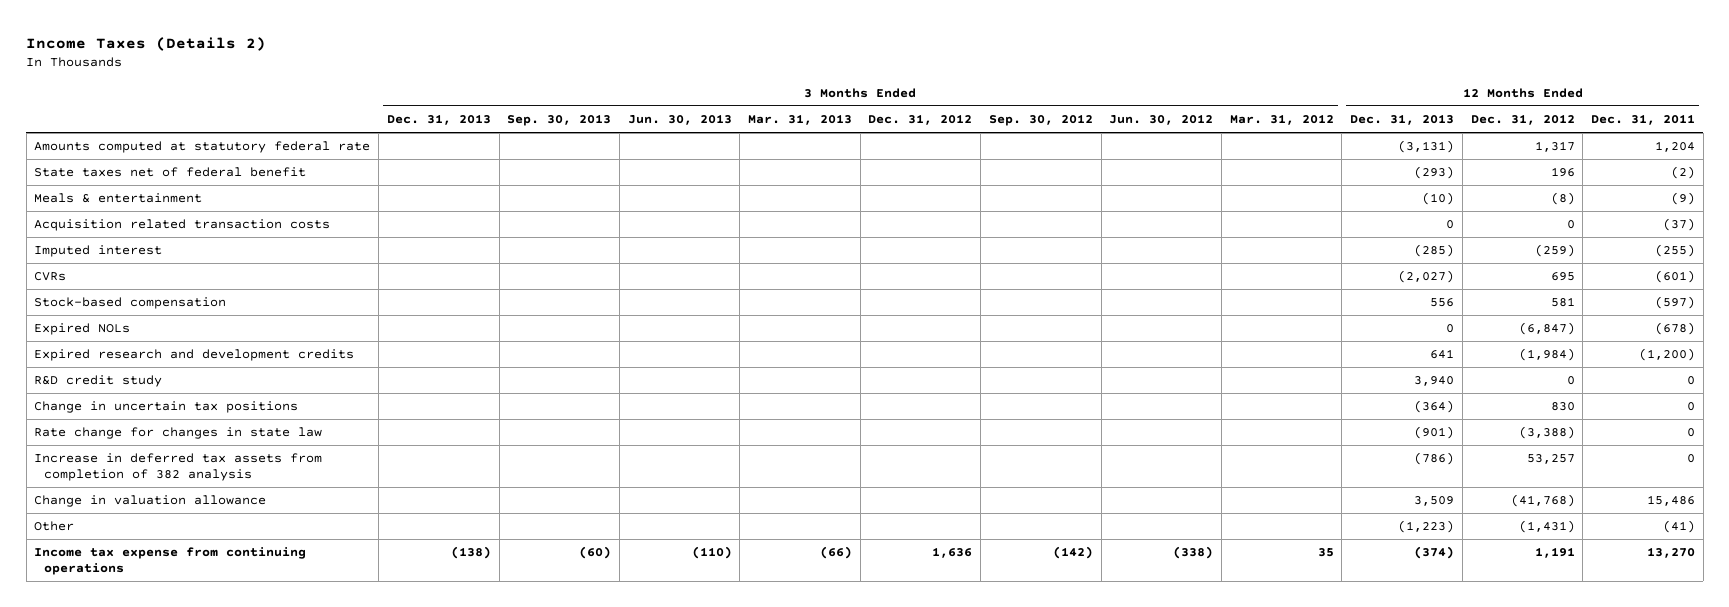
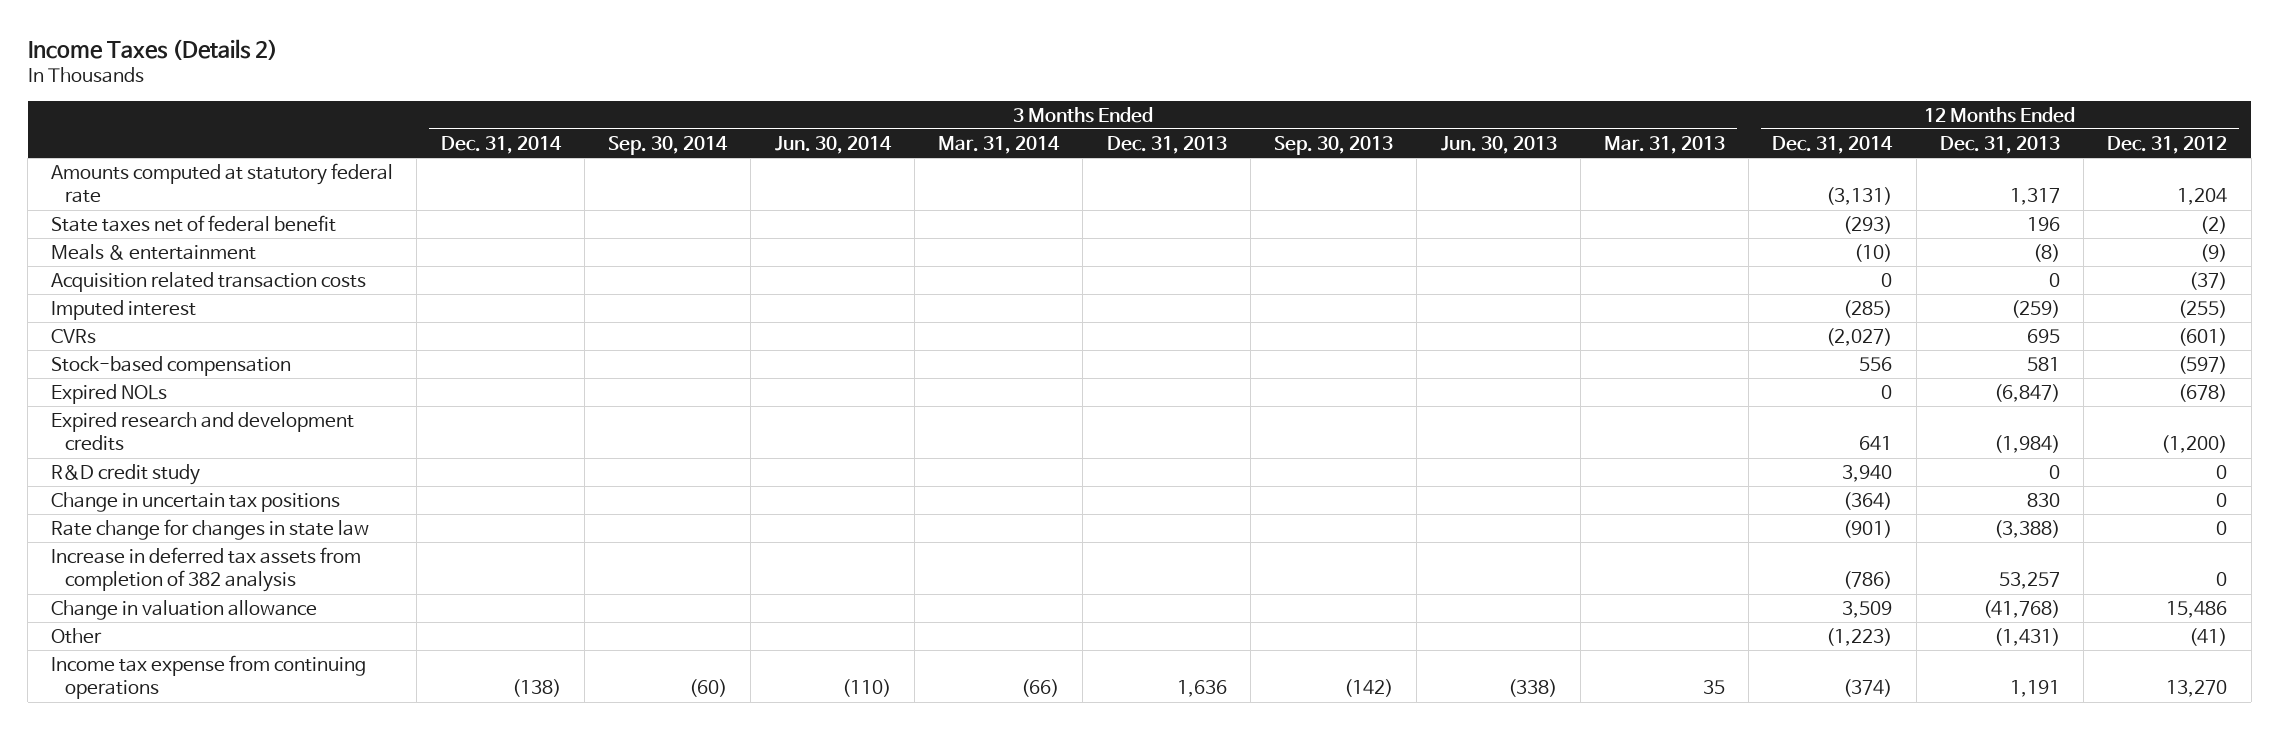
[868,114,973,126] Dec. 31, 2012 -> none
[988,114,1093,127] Sep. 30, 2012 -> none
[1109,114,1214,126] Jun. 30, 2012 -> none
[1229,114,1334,126] Mar. 31, 2012 -> none
[1590,114,1695,126] Dec. 31, 2011 -> none
none -> [440,135,562,154] Dec. 31, 2014
none -> [608,135,729,155] Sep. 30, 2014
none -> [774,135,892,154] Jun. 30, 2014
none -> [938,135,1061,154] Mar. 31, 2014
none -> [1772,135,1894,154] Dec. 31, 2014
[1398,140,1455,154] (3,131) -> [2009,188,2060,206] 1,317
[1534,141,1575,153] 1,317 -> [2177,188,2228,206] 1,204
[1414,166,1455,180] (293) -> [2026,216,2060,231] 196
[1550,167,1575,178] 196 -> [2200,215,2228,234] (2)
[1422,192,1455,206] (10) -> [2032,243,2060,262] (8)
[1550,192,1575,206] (8) -> [2200,243,2228,262] (9)
[1566,220,1575,230] 0 -> [2189,271,2228,290] (37)
[1414,244,1455,258] (285) -> [2010,299,2060,318] (259)
[1534,244,1575,258] (259) -> [2178,299,2228,318] (255)
[1398,270,1455,284] (2,027) -> [2026,328,2060,343] 695
[1550,272,1575,282] 695 -> [2178,327,2228,346] (601)
[1430,298,1455,308] 556 -> [2026,356,2060,371] 581
[1550,297,1575,308] 581 -> [2178,355,2228,374] (597)
[1446,324,1455,334] 0 -> [1993,383,2060,402] (6,847)
[1518,322,1575,336] (6,847) -> [2178,383,2228,402] (678)
[1430,349,1455,360] 641 -> [1993,435,2060,454] (1,984)
[1518,348,1575,362] (1,984) -> [2161,435,2228,454] (1,200)
[1414,376,1455,387] 3,940 -> [2048,464,2060,479] 0
[1414,400,1455,414] (364) -> [2026,492,2060,507] 830
[1550,402,1575,412] 830 -> [2216,492,2228,507] 0
[1414,426,1455,440] (901) -> [1993,519,2060,538] (3,388)
[1518,426,1575,440] (3,388) -> [2216,520,2228,535] 0
[1414,452,1455,466] (786) -> [1998,572,2060,590] 53,257
[1526,454,1575,465] 53,257 -> [2216,572,2228,587] 0
[1414,496,1455,507] 3,509 -> [1982,599,2060,618] (41,768)
[1510,494,1575,508] (41,768) -> [2166,600,2228,618] 15,486
[1398,520,1455,534] (1,223) -> [1993,627,2060,646] (1,431)
[1518,520,1575,534] (1,431) -> [2189,627,2228,646] (41)
[450,546,491,560] (138) -> [1176,680,1227,698] 1,636
[579,546,612,560] (60) -> [1344,679,1394,698] (142)
[691,546,732,560] (110) -> [1507,679,1557,698] (338)
[820,546,853,560] (66) -> [1702,680,1725,695] 35
[1414,546,1455,560] (374) -> [2009,680,2060,698] 1,191
[1534,547,1575,559] 1,191 -> [2166,680,2228,698] 13,270

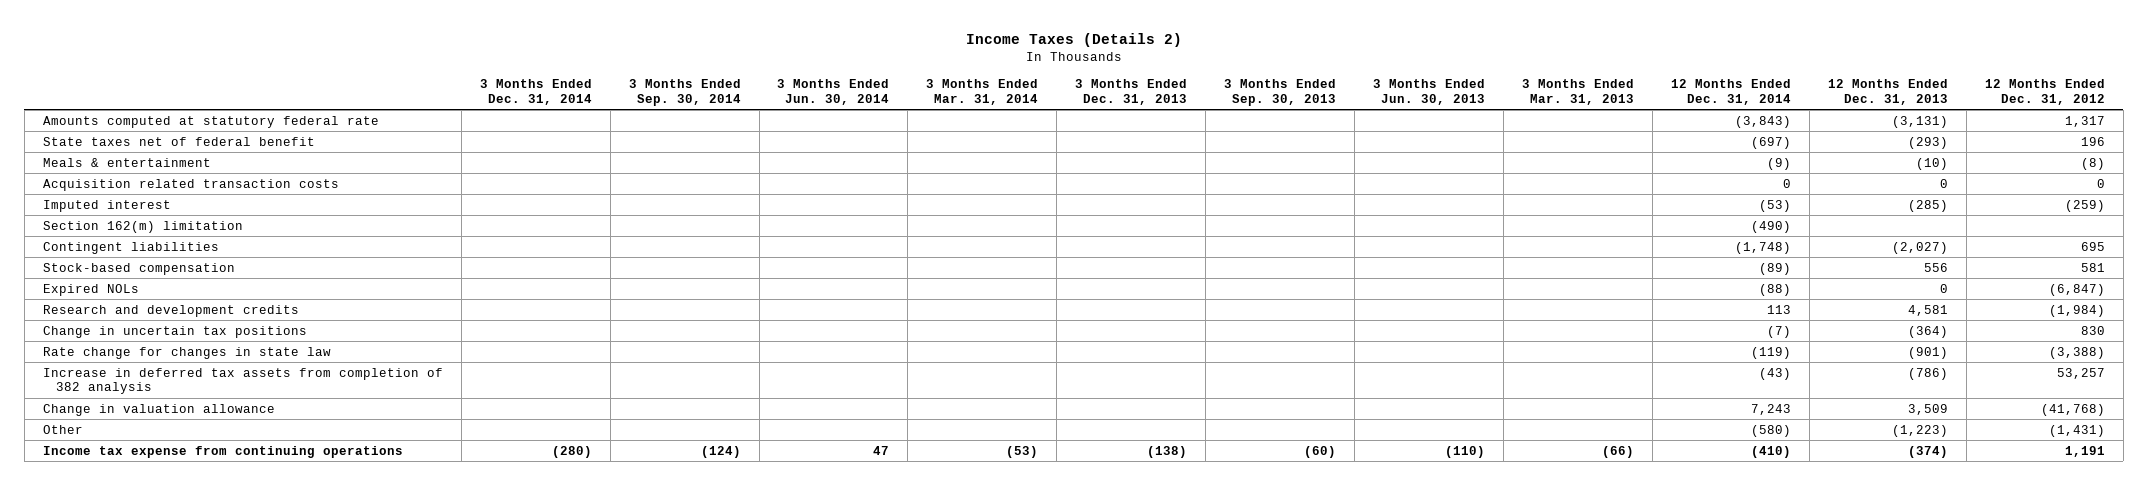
[51,328,97,344] CVRs -> none
[51,463,201,485] R&D credit study -> none
[1826,187,1893,206] (3,131) -> [1734,115,1791,128] (3,843)
[2009,188,2060,206] 1,317 -> [1891,115,1948,128] (3,131)
[2177,188,2228,206] 1,204 -> [2064,115,2105,127] 1,317
[1843,215,1893,234] (293) -> [1750,136,1791,149] (697)
[2026,216,2060,231] 196 -> [1907,136,1948,149] (293)
[2200,215,2228,234] (2) -> [2080,136,2105,146] 196
[1854,243,1893,262] (10) -> [1766,157,1791,170] (9)
[2032,243,2060,262] (8) -> [1915,157,1948,170] (10)
[2200,243,2228,262] (9) -> [2080,157,2105,170] (8)
[2189,271,2228,290] (37) -> [2096,178,2105,188] 0
[1843,299,1893,318] (285) -> [1758,199,1791,212] (53)
[2010,299,2060,318] (259) -> [1907,199,1948,212] (285)
[2178,299,2228,318] (255) -> [2064,199,2105,212] (259)
none -> [42,220,243,233] Section 162(m) limitation
none -> [42,241,219,254] Contingent liabilities
[1859,356,1893,371] 556 -> [1758,262,1791,275] (89)
[2026,356,2060,371] 581 -> [1923,262,1948,272] 556
[2178,355,2228,374] (597) -> [2080,262,2105,272] 581
[1881,384,1893,399] 0 -> [1758,283,1791,296] (88)
[1993,383,2060,402] (6,847) -> [1939,283,1948,293] 0
[2178,383,2228,402] (678) -> [2048,283,2105,296] (6,847)
[51,411,355,452] Expired research and development credits -> [42,304,299,317] Research and development credits
[1859,436,1893,451] 641 -> [1766,304,1791,314] 113
[1993,435,2060,454] (1,984) -> [1907,304,1948,316] 4,581
[2161,435,2228,454] (1,200) -> [2048,304,2105,317] (1,984)
[1843,491,1893,510] (364) -> [1766,325,1791,338] (7)
[2026,492,2060,507] 830 -> [1907,325,1948,338] (364)
[2216,492,2228,507] 0 -> [2080,325,2105,335] 830
[1843,519,1893,538] (901) -> [1750,346,1791,359] (119)
[1993,519,2060,538] (3,388) -> [1907,346,1948,359] (901)
[2216,520,2228,535] 0 -> [2048,346,2105,359] (3,388)
[1843,571,1893,590] (786) -> [1758,367,1791,380] (43)
[1998,572,2060,590] 53,257 -> [1907,367,1948,380] (786)
[2216,572,2228,587] 0 -> [2056,367,2105,379] 53,257
[1842,600,1893,618] 3,509 -> [1750,403,1791,415] 7,243
[1982,599,2060,618] (41,768) -> [1907,403,1948,415] 3,509
[2166,600,2228,618] 15,486 -> [2040,403,2105,416] (41,768)
[1826,627,1893,646] (1,223) -> [1750,424,1791,437] (580)
[1993,627,2060,646] (1,431) -> [1891,424,1948,437] (1,223)
[2189,627,2228,646] (41) -> [2048,424,2105,437] (1,431)
[511,679,561,698] (138) -> [551,445,592,458] (280)
[689,679,728,698] (60) -> [700,445,741,458] (124)
[841,679,891,698] (110) -> [873,445,890,455] 47
[1021,679,1060,698] (66) -> [1006,445,1039,458] (53)
[1176,680,1227,698] 1,636 -> [1147,445,1188,458] (138)
[1344,679,1394,698] (142) -> [1304,445,1337,458] (60)
[1507,679,1557,698] (338) -> [1445,445,1486,458] (110)
[1702,680,1725,695] 35 -> [1602,445,1635,458] (66)
[1843,679,1893,698] (374) -> [1750,445,1791,458] (410)
[2009,680,2060,698] 1,191 -> [1907,445,1948,458] (374)
[2166,680,2228,698] 13,270 -> [2064,445,2105,457] 1,191

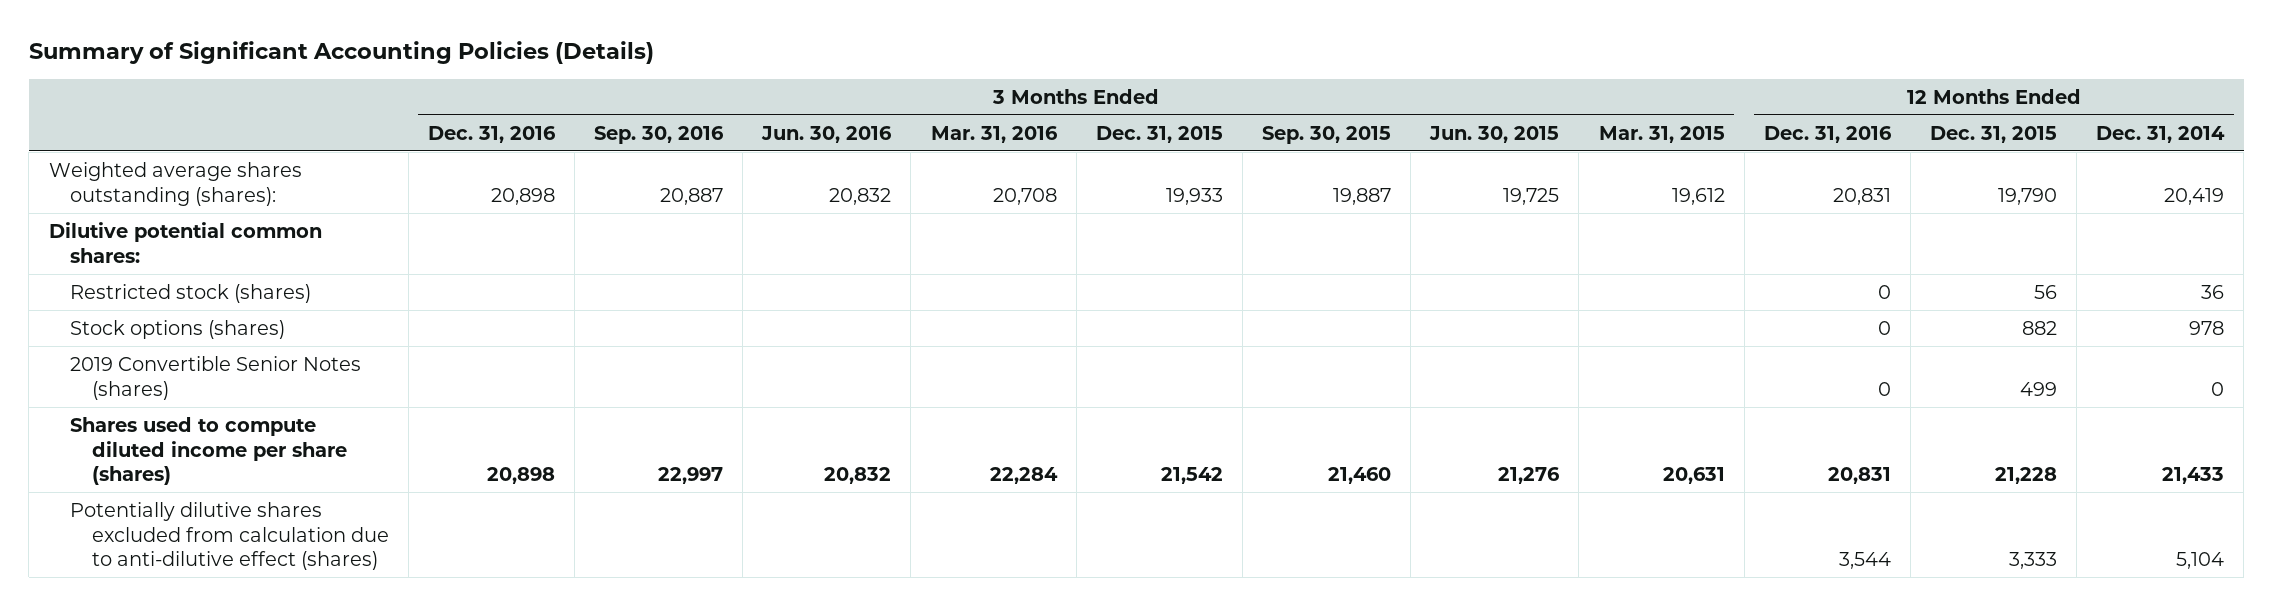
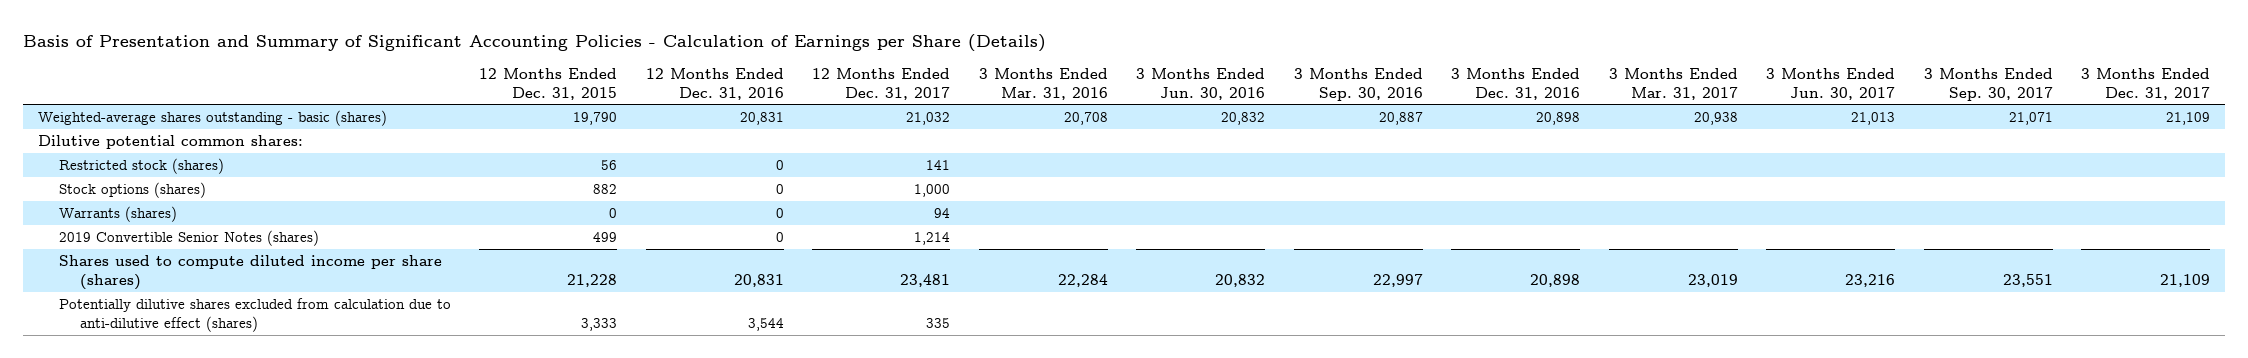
[28,41,654,65] Summary of Significant Accounting Policies (Details) -> [23,33,1047,52] Basis of Presentation and Summary of Significant Accounting Policies - Calculation of Earnings per Share (Details)
[1095,125,1223,143] Dec. 31, 2015 -> none
[1262,125,1392,144] Sep. 30, 2015 -> none
[1429,125,1560,143] Jun. 30, 2015 -> none
[1598,125,1725,143] Mar. 31, 2015 -> none
[2096,125,2226,143] Dec. 31, 2014 -> none
none -> [812,67,951,100] 12 Months Ended Dec. 31, 2017
none -> [1608,67,1738,100] 3 Months Ended Mar. 31, 2017
none -> [1766,67,1896,100] 3 Months Ended Jun. 30, 2017
none -> [1923,67,2053,101] 3 Months Ended Sep. 30, 2017
none -> [2081,67,2211,100] 3 Months Ended Dec. 31, 2017
[48,161,302,206] Weighted average shares outstanding (shares): -> [37,110,387,127] Weighted-average shares outstanding - basic (shares)
none -> [58,206,177,223] Warrants (shares)

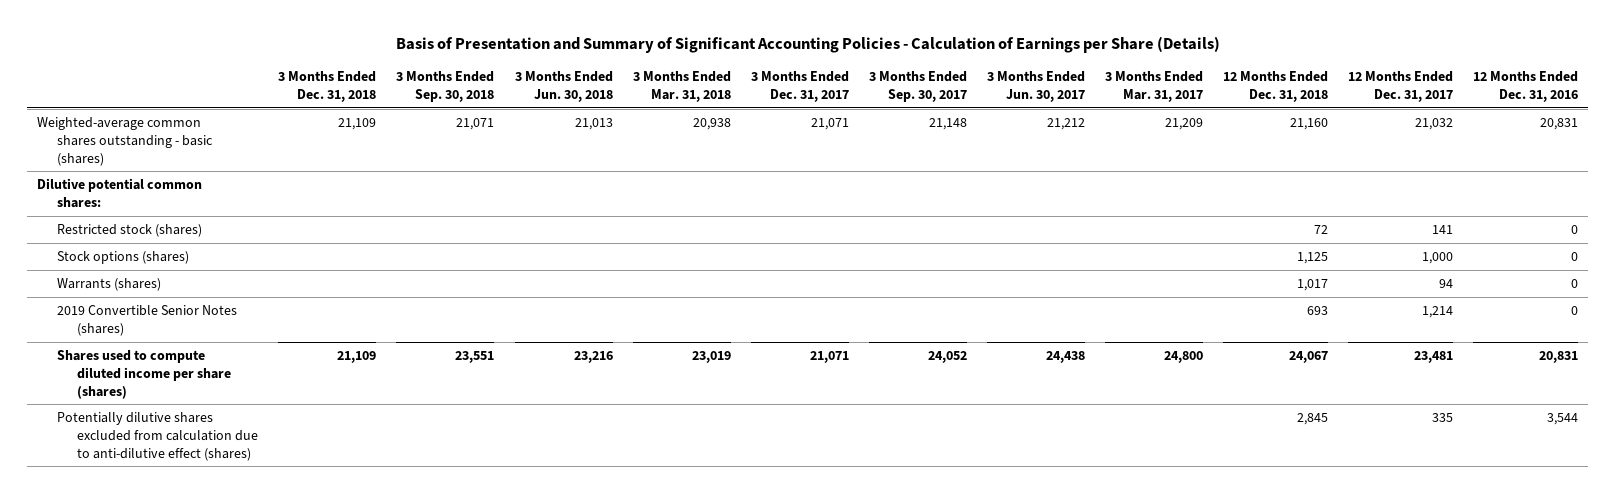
[479,67,618,100] 12 Months Ended Dec. 31, 2015 -> none
[978,67,1108,100] 3 Months Ended Mar. 31, 2016 -> none
[1136,67,1266,100] 3 Months Ended Jun. 30, 2016 -> none
[1293,67,1423,101] 3 Months Ended Sep. 30, 2016 -> none
[1451,67,1581,100] 3 Months Ended Dec. 31, 2016 -> none
none -> [278,71,377,103] 3 Months Ended Dec. 31, 2018
none -> [396,71,495,103] 3 Months Ended Sep. 30, 2018
none -> [514,71,613,103] 3 Months Ended Jun. 30, 2018
none -> [632,71,731,103] 3 Months Ended Mar. 31, 2018
none -> [1223,71,1329,103] 12 Months Ended Dec. 31, 2018
[37,110,387,127] Weighted-average shares outstanding - basic (shares) -> [36,117,214,166] Weighted-average common shares outstanding - basic (shares)
[1693,112,1738,126] 20,938 -> [1164,118,1203,131] 21,209
[1851,112,1896,126] 21,013 -> [1046,118,1085,131] 21,212
[2008,112,2053,126] 21,071 -> [928,118,967,131] 21,148
[2166,112,2211,126] 21,109 -> [810,118,849,131] 21,071
[1687,274,1738,288] 23,019 -> [1163,351,1203,364] 24,800
[1845,274,1896,288] 23,216 -> [1045,351,1085,364] 24,438
[2002,274,2053,288] 23,551 -> [927,351,967,364] 24,052
[2160,274,2211,288] 21,109 -> [809,351,849,364] 21,071

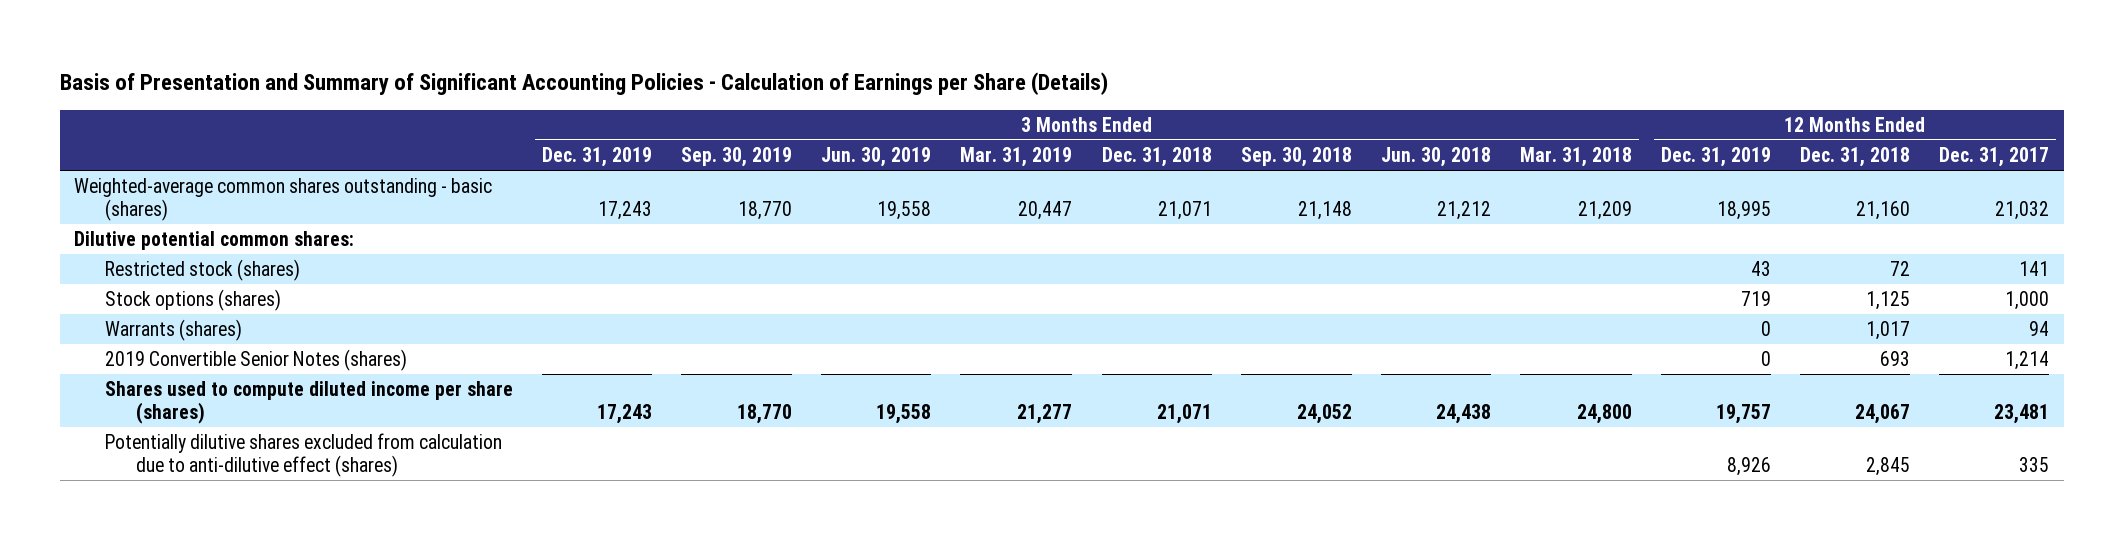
[750,71,849,103] 3 Months Ended Dec. 31, 2017 -> none
[868,71,967,103] 3 Months Ended Sep. 30, 2017 -> none
[986,71,1085,103] 3 Months Ended Jun. 30, 2017 -> none
[1104,71,1203,103] 3 Months Ended Mar. 31, 2017 -> none
[1473,71,1579,103] 12 Months Ended Dec. 31, 2016 -> none
none -> [542,146,653,167] Dec. 31, 2019
none -> [681,146,793,167] Sep. 30, 2019
none -> [821,146,932,167] Jun. 30, 2019
none -> [960,146,1073,167] Mar. 31, 2019
none -> [1660,146,1771,167] Dec. 31, 2019
[338,118,377,131] 21,109 -> [1157,201,1212,221] 21,071
[456,118,495,131] 21,071 -> [1297,201,1352,221] 21,148
[574,118,613,131] 21,013 -> [1436,201,1491,221] 21,212
[692,118,731,131] 20,938 -> [1577,201,1632,221] 21,209
[337,351,377,364] 21,109 -> [1156,404,1212,425] 21,071
[455,351,495,364] 23,551 -> [1296,404,1352,425] 24,052
[573,351,613,364] 23,216 -> [1435,404,1491,425] 24,438
[691,351,731,364] 23,019 -> [1576,404,1632,425] 24,800

